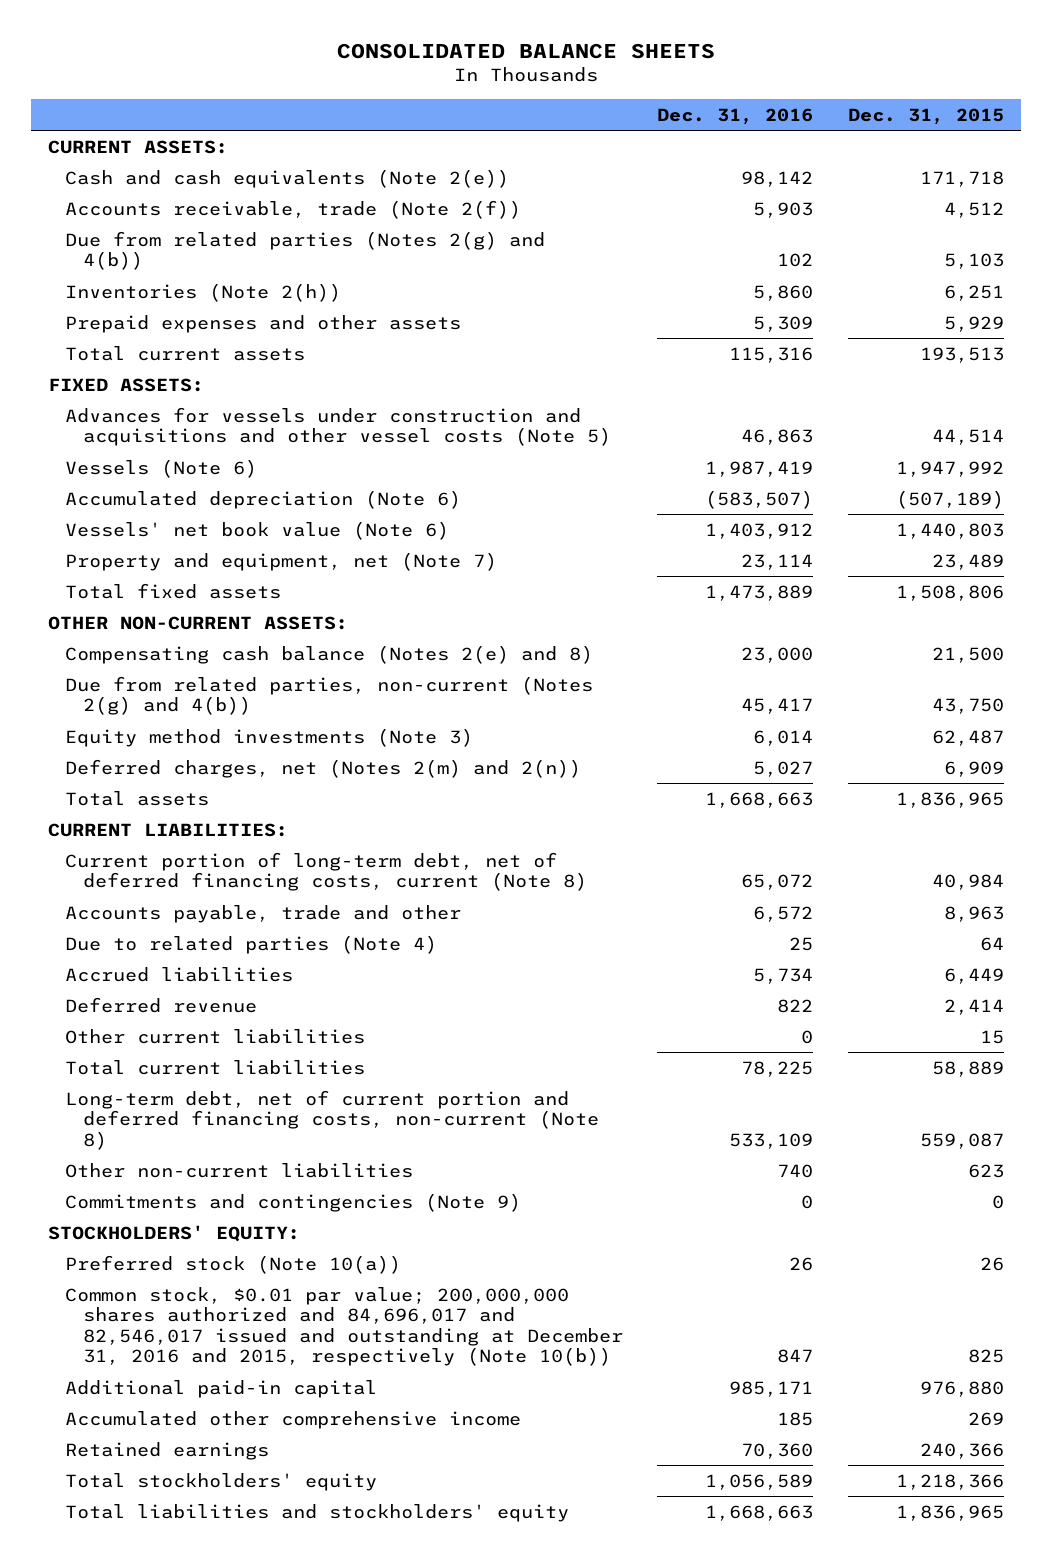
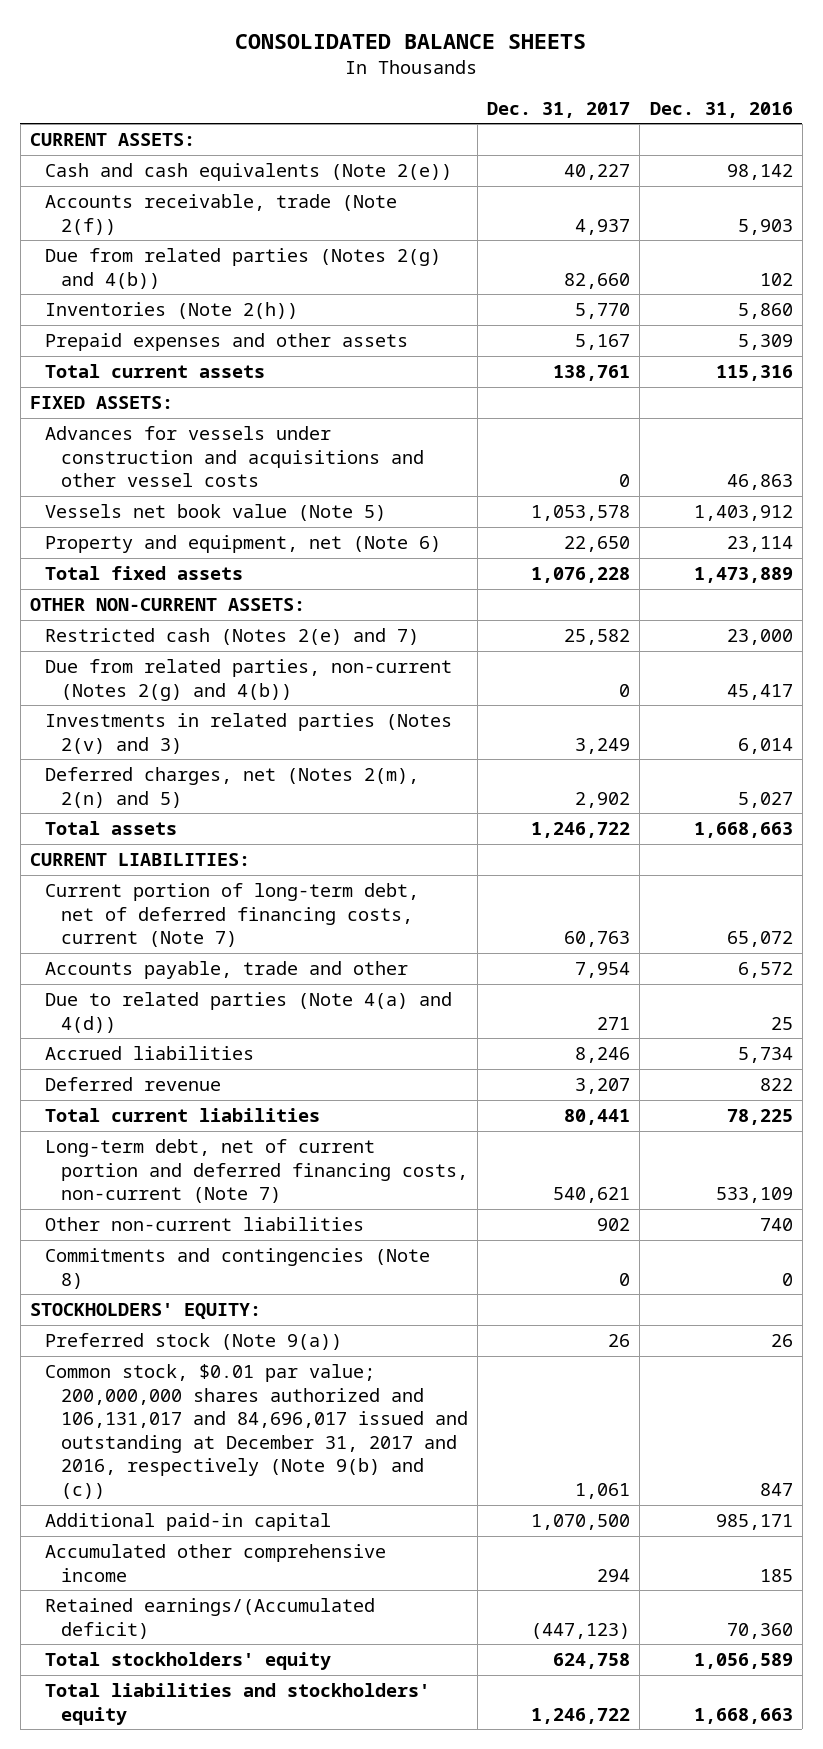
[847,107,1004,125] Dec. 31, 2015 -> none
none -> [487,101,631,118] Dec. 31, 2017
[65,458,258,478] Vessels (Note 6) -> none
[65,489,462,509] Accumulated depreciation (Note 6) -> none
[65,406,611,447] Advances for vessels under construction and acquisitions and other vessel costs (Note 5) -> [45,426,424,488] Advances for vessels under construction and acquisitions and other vessel costs
[65,520,450,540] Vessels' net book value (Note 6) -> [45,504,387,522] Vessels net book value (Note 5)
[65,551,498,571] Property and equipment, net (Note 7) -> [45,535,442,554] Property and equipment, net (Note 6)
[65,644,594,664] Compensating cash balance (Notes 2(e) and 8) -> [45,628,420,646] Restricted cash (Notes 2(e) and 7)
[65,727,474,747] Equity method investments (Note 3) -> [45,713,453,754] Investments in related parties (Notes 2(v) and 3)
[65,758,582,778] Deferred charges, net (Notes 2(m) and 2(n)) -> [45,767,420,808] Deferred charges, net (Notes 2(m), 2(n) and 5)
[65,851,587,892] Current portion of long-term debt, net of deferred financing costs, current (Note 8) -> [45,883,420,948] Current portion of long-term debt, net of deferred financing costs, current (Note 7)
[65,934,438,954] Due to related parties (Note 4) -> [45,992,453,1033] Due to related parties (Note 4(a) and 4(d))
[65,1028,366,1044] Other current liabilities -> none
[65,1089,599,1150] Long-term debt, net of current portion and deferred financing costs, non-current (Note 8) -> [45,1139,468,1204] Long-term debt, net of current portion and deferred financing costs, non-current (Note 7)
[65,1192,522,1212] Commitments and contingencies (Note 9) -> [45,1248,431,1289] Commitments and contingencies (Note 8)
[65,1254,402,1274] Preferred stock (Note 10(a)) -> [45,1333,343,1351] Preferred stock (Note 9(a))
[65,1286,623,1367] Common stock, $0.01 par value; 200,000,000 shares authorized and 84,696,017 and 82,546,017 issued and outstanding at December 31, 2016 and 2015, respectively (Note 10(b)) -> [45,1364,468,1500] Common stock, $0.01 par value; 200,000,000 shares authorized and 106,131,017 and 84,696,017 issued and outstanding at December 31, 2017 and 2016, respectively (Note 9(b) and (c))
[65,1441,270,1460] Retained earnings -> [45,1598,376,1639] Retained earnings/(Accumulated deficit)

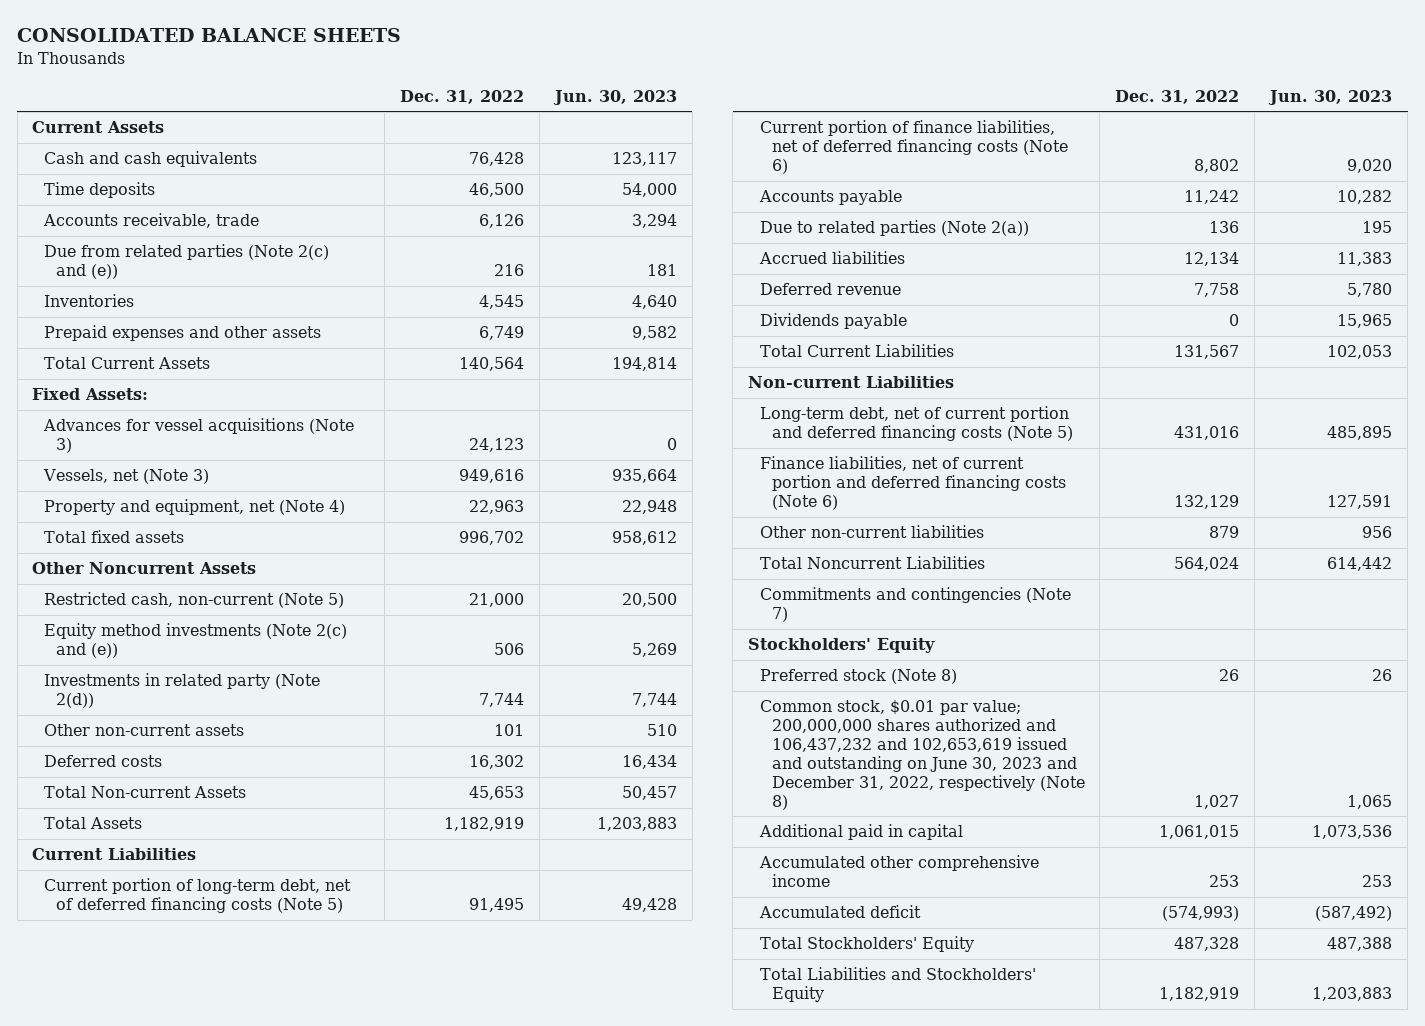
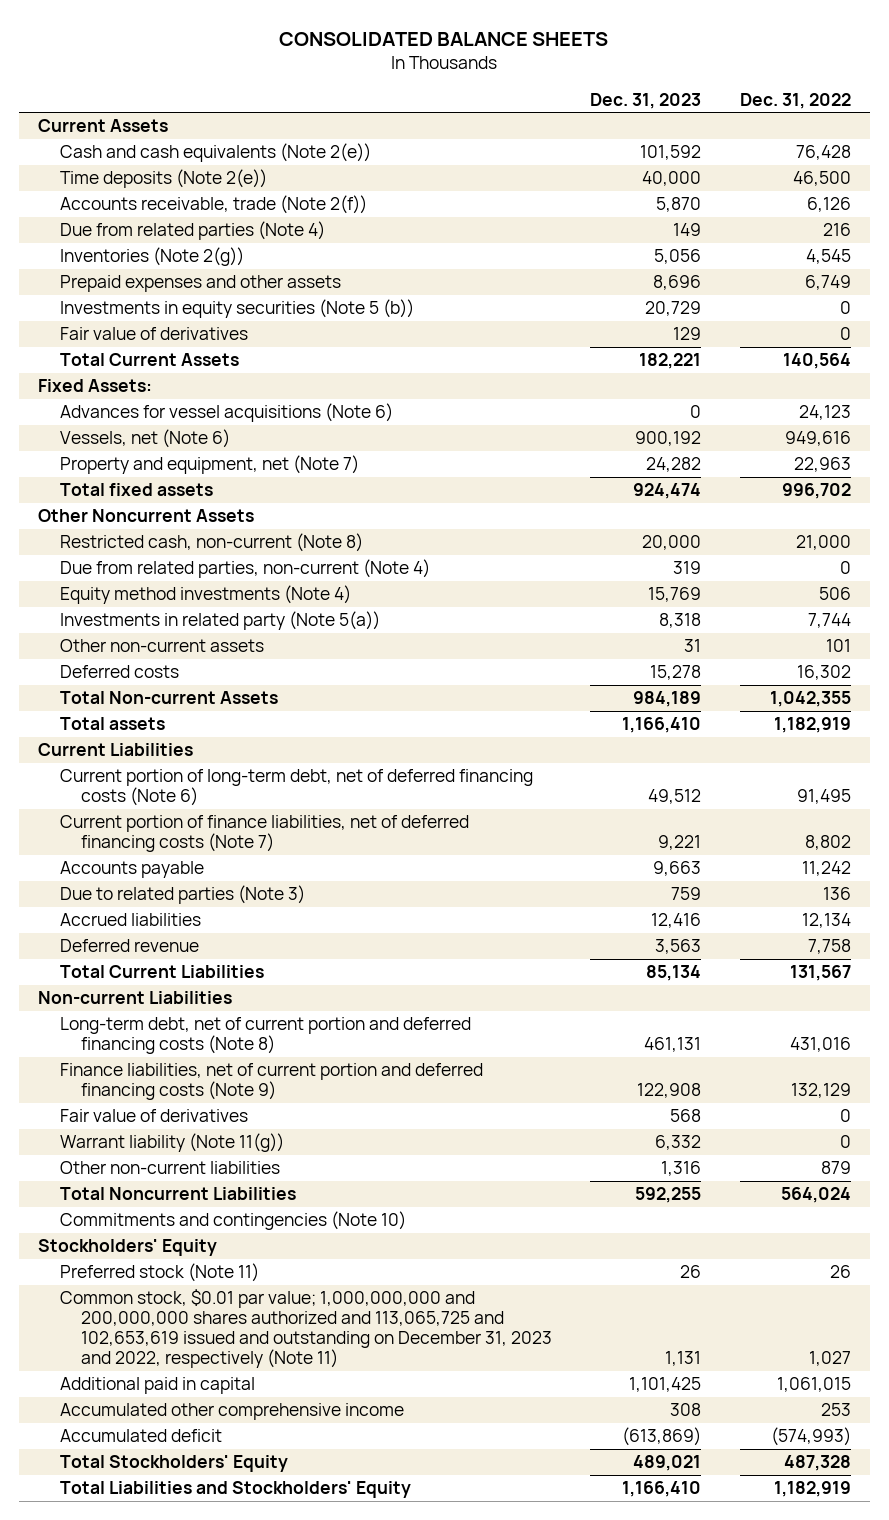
[552,89,677,105] Jun. 30, 2023 -> none
none -> [590,92,702,109] Dec. 31, 2023
[44,151,258,168] Cash and cash equivalents -> [59,143,371,163] Cash and cash equivalents (Note 2(e))
[44,182,156,199] Time deposits -> [59,169,267,189] Time deposits (Note 2(e))
[43,213,260,229] Accounts receivable, trade -> [59,195,367,215] Accounts receivable, trade (Note 2(f))
[44,244,330,280] Due from related parties (Note 2(c) and (e)) -> [59,221,325,241] Due from related parties (Note 4)
[44,294,135,308] Inventories -> [59,247,244,267] Inventories (Note 2(g))
none -> [59,299,414,319] Investments in equity securities (Note 5 (b))
none -> [59,327,248,341] Fair value of derivatives
[43,418,355,454] Advances for vessel acquisitions (Note 3) -> [59,403,393,423] Advances for vessel acquisitions (Note 6)
[43,469,210,485] Vessels, net (Note 3) -> [59,429,230,449] Vessels, net (Note 6)
[44,499,346,516] Property and equipment, net (Note 4) -> [59,455,359,475] Property and equipment, net (Note 7)
[44,592,345,609] Restricted cash, non-current (Note 5) -> [59,533,363,553] Restricted cash, non-current (Note 8)
none -> [59,559,430,579] Due from related parties, non-current (Note 4)
[44,623,348,659] Equity method investments (Note 2(c) and (e)) -> [59,585,351,605] Equity method investments (Note 4)
[44,673,321,709] Investments in related party (Note 2(d)) -> [59,611,380,631] Investments in related party (Note 5(a))
[468,786,524,801] 45,653 -> [769,691,851,708] 1,042,355
[44,817,143,830] Total Assets -> [59,717,165,731] Total assets
[44,878,352,914] Current portion of long-term debt, net of deferred financing costs (Note 5) -> [59,769,533,807] Current portion of long-term debt, net of deferred financing costs (Note 6)
[759,120,1068,175] Current portion of finance liabilities, net of deferred financing costs (Note 6) -> [59,815,469,853] Current portion of finance liabilities, net of deferred financing costs (Note 7)
[759,220,1029,237] Due to related parties (Note 2(a)) -> [59,885,305,905] Due to related parties (Note 3)
[759,313,907,330] Dividends payable -> none
[759,406,1073,442] Long-term debt, net of current portion and deferred financing costs (Note 5) -> [59,1017,471,1055] Long-term debt, net of current portion and deferred financing costs (Note 8)
[759,456,1066,511] Finance liabilities, net of current portion and deferred financing costs (Note 6) -> [59,1063,483,1101] Finance liabilities, net of current portion and deferred financing costs (Note 9)
none -> [59,1109,248,1123] Fair value of derivatives
none -> [59,1133,284,1153] Warrant liability (Note 11(g))
[759,587,1071,623] Commitments and contingencies (Note 7) -> [59,1211,406,1231] Commitments and contingencies (Note 10)
[759,669,957,685] Preferred stock (Note 8) -> [59,1263,259,1283] Preferred stock (Note 11)
[759,700,1085,810] Common stock, $0.01 par value; 200,000,000 shares authorized and 106,437,232 and 102,653,619 issued and outstanding on June 30, 2023 and December 31, 2022, respectively (Note 8) -> [59,1289,553,1369] Common stock, $0.01 par value; 1,000,000,000 and 200,000,000 shares authorized and 113,065,725 and 102,653,619 issued and outstanding on December 31, 2023 and 2022, respectively (Note 11)

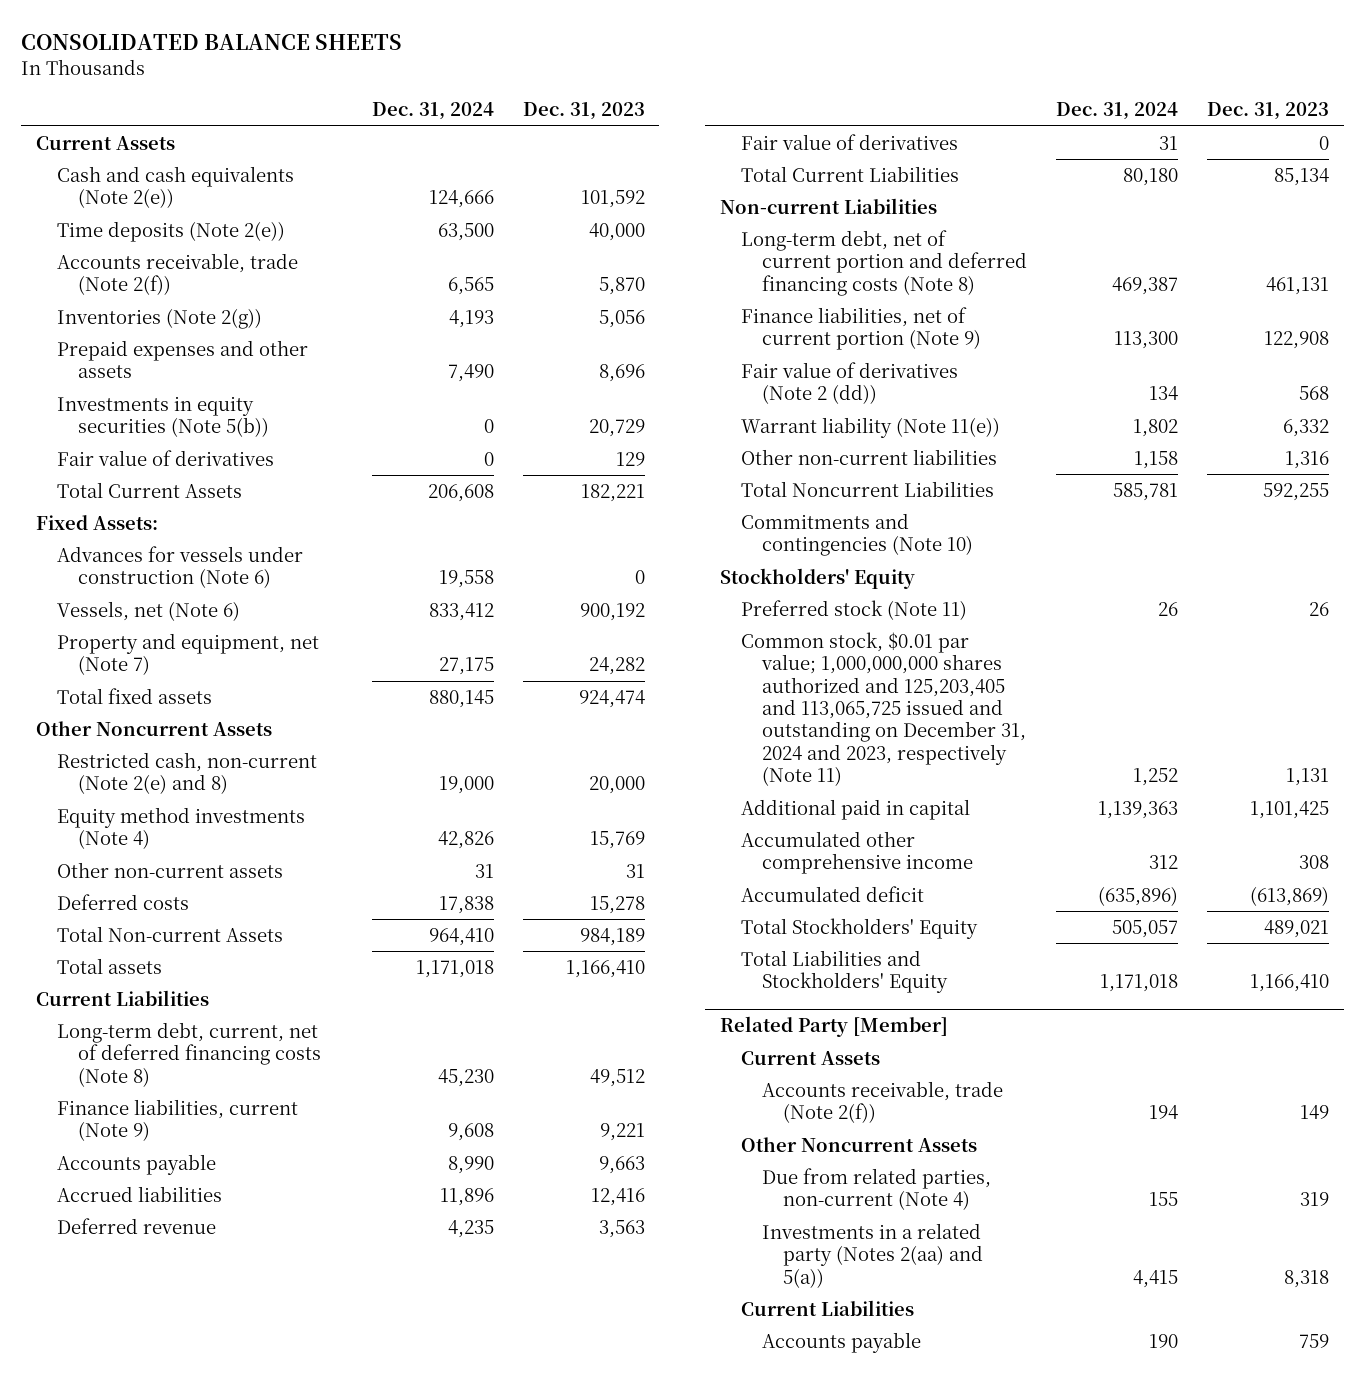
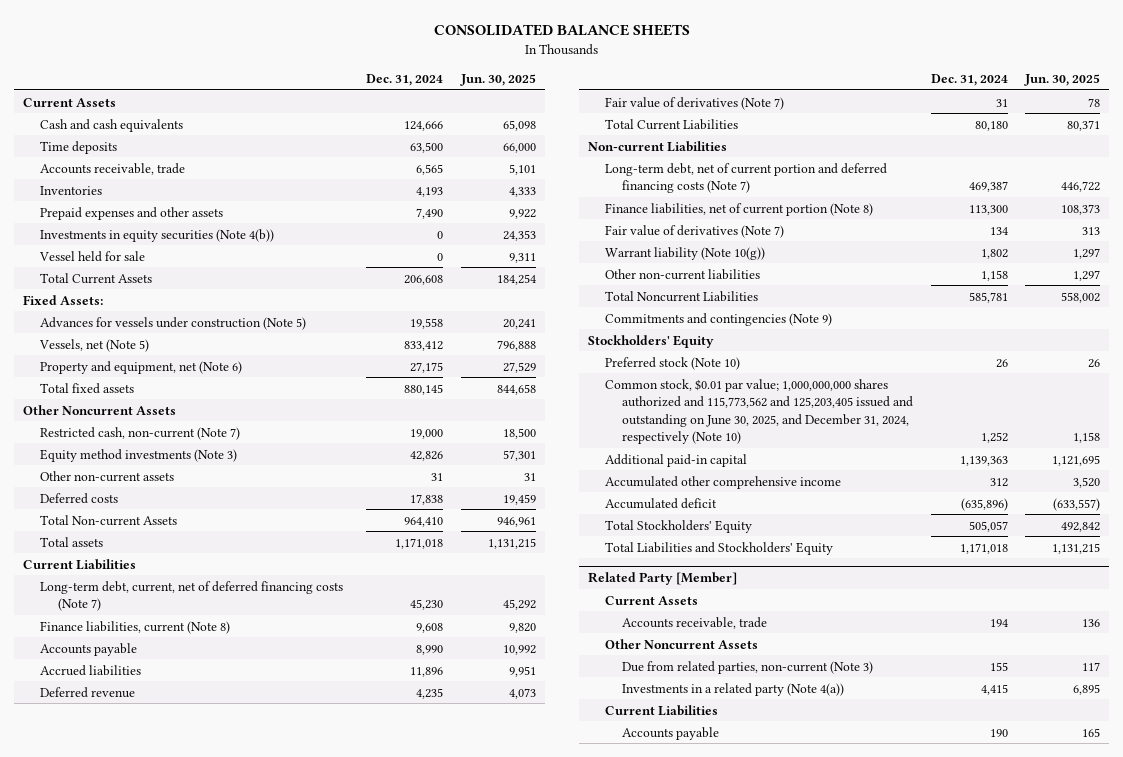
[522,102,645,121] Dec. 31, 2023 -> none
none -> [459,73,536,86] Jun. 30, 2025
[56,165,294,209] Cash and cash equivalents (Note 2(e)) -> [40,118,184,132] Cash and cash equivalents
[56,220,285,242] Time deposits (Note 2(e)) -> [40,140,118,154] Time deposits
[56,252,298,296] Accounts receivable, trade (Note 2(f)) -> [40,162,186,175] Accounts receivable, trade
[56,307,262,329] Inventories (Note 2(g)) -> [40,185,103,195] Inventories
[56,449,274,466] Fair value of derivatives -> none
[56,395,269,438] Investments in equity securities (Note 5(b)) -> [40,228,275,242] Investments in equity securities (Note 4(b))
none -> [39,250,146,262] Vessel held for sale
[56,545,303,589] Advances for vessels under construction (Note 6) -> [40,316,307,330] Advances for vessels under construction (Note 5)
[56,600,240,621] Vessels, net (Note 6) -> [39,338,150,352] Vessels, net (Note 5)
[56,632,319,676] Property and equipment, net (Note 7) -> [40,360,243,374] Property and equipment, net (Note 6)
[56,751,317,795] Restricted cash, non-current (Note 2(e) and 8) -> [40,426,241,440] Restricted cash, non-current (Note 7)
[56,806,305,850] Equity method investments (Note 4) -> [40,448,238,462] Equity method investments (Note 3)
[56,1021,321,1087] Long-term debt, current, net of deferred financing costs (Note 8) -> [40,580,344,612] Long-term debt, current, net of deferred financing costs (Note 7)
[56,1098,298,1142] Finance liabilities, current (Note 9) -> [40,620,231,634] Finance liabilities, current (Note 8)
[740,133,958,150] Fair value of derivatives -> [605,96,785,110] Fair value of derivatives (Note 7)
[740,229,1027,296] Long-term debt, net of current portion and deferred financing costs (Note 8) -> [605,162,888,194] Long-term debt, net of current portion and deferred financing costs (Note 7)
[740,306,981,351] Finance liabilities, net of current portion (Note 9) -> [605,202,874,216] Finance liabilities, net of current portion (Note 8)
[740,361,958,405] Fair value of derivatives (Note 2 (dd)) -> [605,224,785,238] Fair value of derivatives (Note 7)
[740,416,1000,438] Warrant liability (Note 11(e)) -> [605,246,766,260] Warrant liability (Note 10(g))
[740,512,973,557] Commitments and contingencies (Note 10) -> [605,312,833,326] Commitments and contingencies (Note 9)
[740,599,967,620] Preferred stock (Note 11) -> [605,356,741,370] Preferred stock (Note 10)
[740,631,1026,787] Common stock, $0.01 par value; 1,000,000,000 shares authorized and 125,203,405 and 113,065,725 issued and outstanding on December 31, 2024 and 2023, respectively (Note 11) -> [605,378,914,445] Common stock, $0.01 par value; 1,000,000,000 shares authorized and 115,773,562 and 125,203,405 issued and outstanding on June 30, 2025, and December 31, 2024, respectively (Note 10)
[740,798,970,820] Additional paid in capital -> [605,453,748,467] Additional paid-in capital
[761,1080,1003,1124] Accounts receivable, trade (Note 2(f)) -> [622,616,768,629] Accounts receivable, trade
[761,1167,991,1211] Due from related parties, non-current (Note 4) -> [622,660,874,674] Due from related parties, non-current (Note 3)
[761,1222,983,1288] Investments in a related party (Notes 2(aa) and 5(a)) -> [622,682,845,696] Investments in a related party (Note 4(a))

